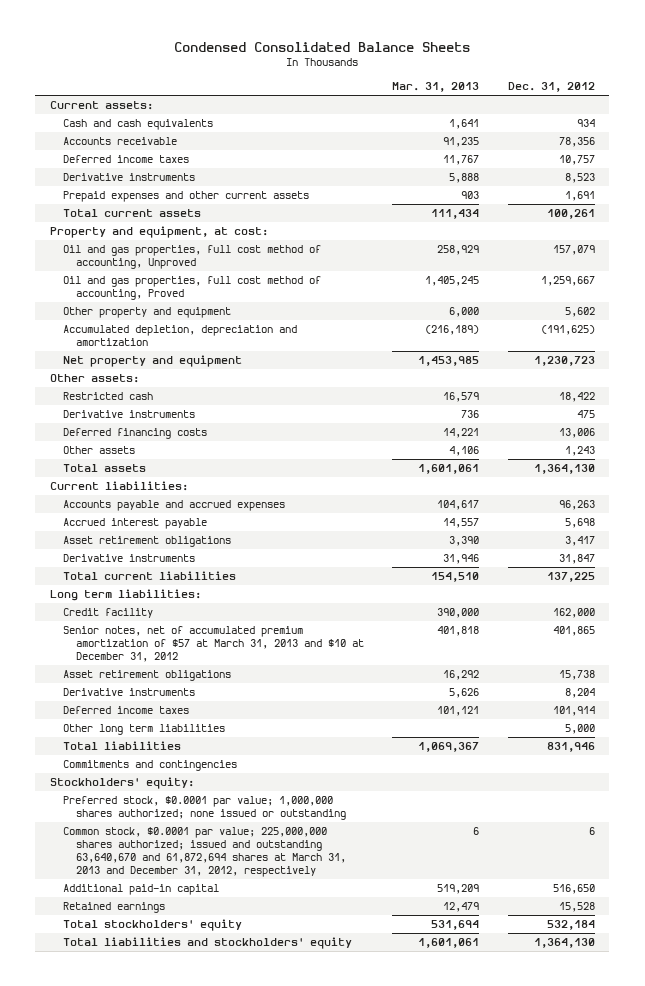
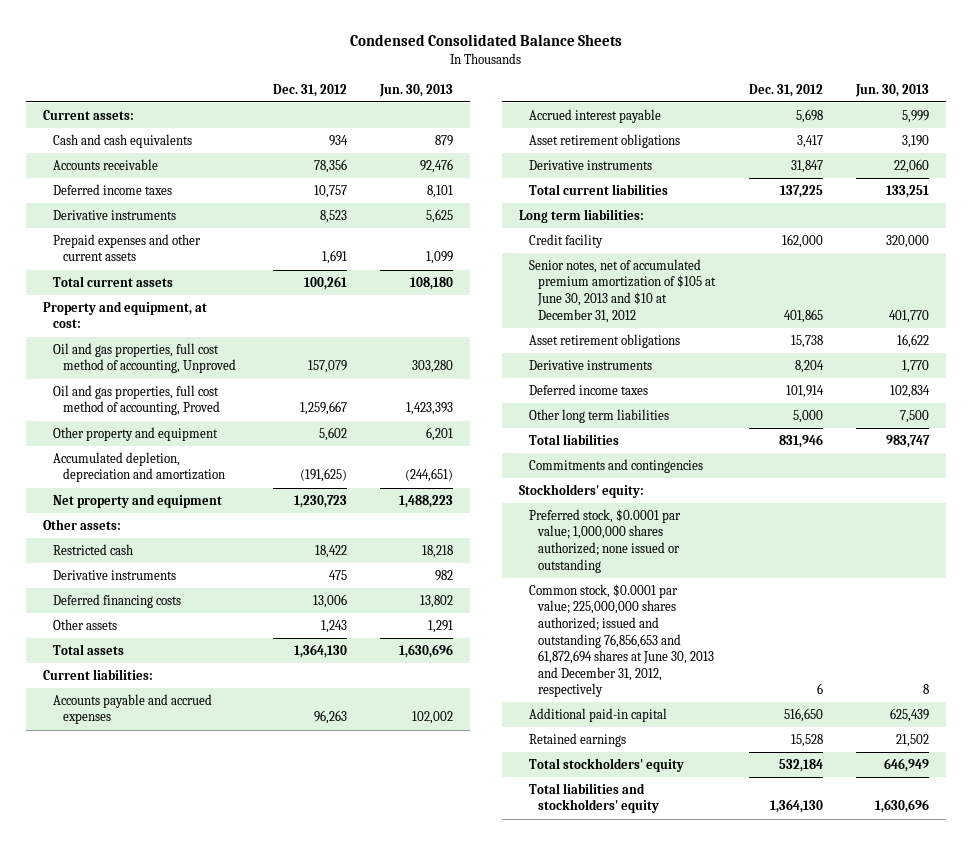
[392,82,480,93] Mar. 31, 2013 -> none
none -> [379,83,454,97] Jun. 30, 2013
[62,626,364,662] Senior notes, net of accumulated premium amortization of $57 at March 31, 2013 and $10 at December 31, 2012 -> [528,258,717,323] Senior notes, net of accumulated premium amortization of $105 at June 30, 2013 and $10 at December 31, 2012
[62,827,346,877] Common stock, $0.0001 par value; 225,000,000 shares authorized; issued and outstanding 63,640,670 and 61,872,694 shares at March 31, 2013 and December 31, 2012, respectively -> [528,583,715,698] Common stock, $0.0001 par value; 225,000,000 shares authorized; issued and outstanding 76,856,653 and 61,872,694 shares at June 30, 2013 and December 31, 2012, respectively

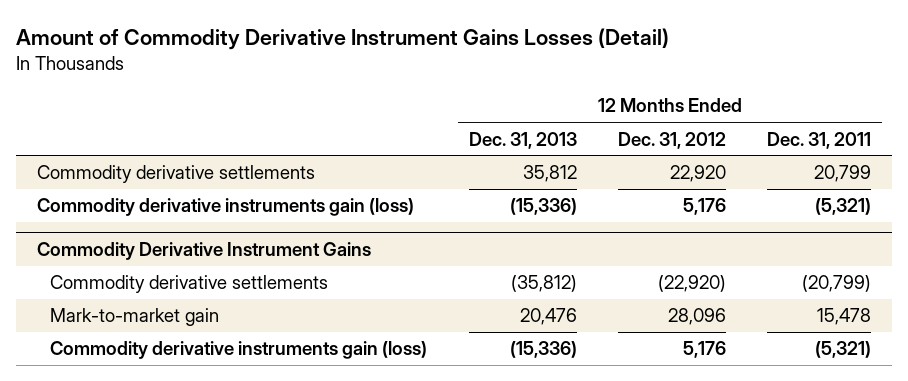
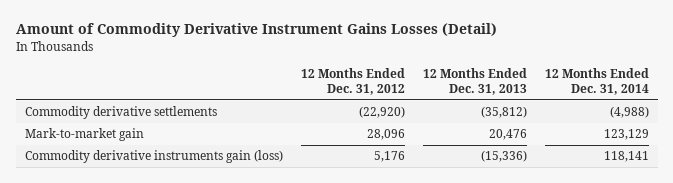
[767,131,872,149] Dec. 31, 2011 -> none
none -> [544,68,649,95] 12 Months Ended Dec. 31, 2014
[36,165,315,184] Commodity derivative settlements -> none
[36,198,414,217] Commodity derivative instruments gain (loss) -> none
[36,242,371,261] Commodity Derivative Instrument Gains -> none

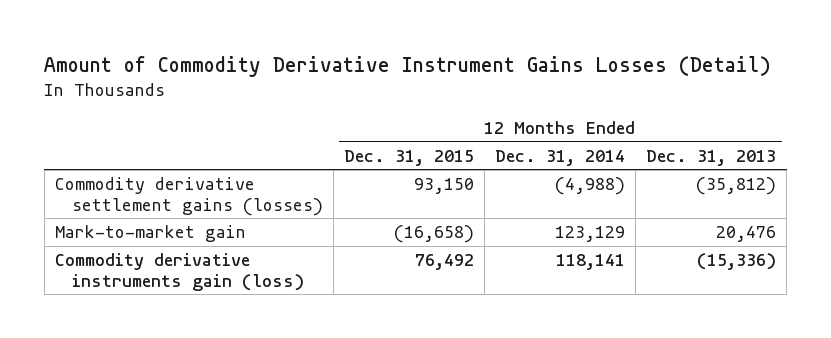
[300,68,405,95] 12 Months Ended Dec. 31, 2012 -> none
none -> [344,149,475,166] Dec. 31, 2015
[24,106,217,120] Commodity derivative settlements -> [54,177,323,216] Commodity derivative settlement gains (losses)

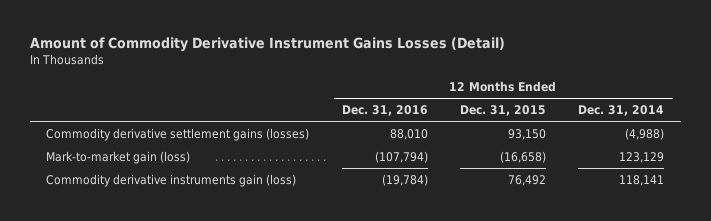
[646,149,777,166] Dec. 31, 2013 -> none
none -> [341,104,428,116] Dec. 31, 2016
[54,225,246,243] Mark-to-market gain -> [46,150,191,164] Mark-to-market gain (loss)

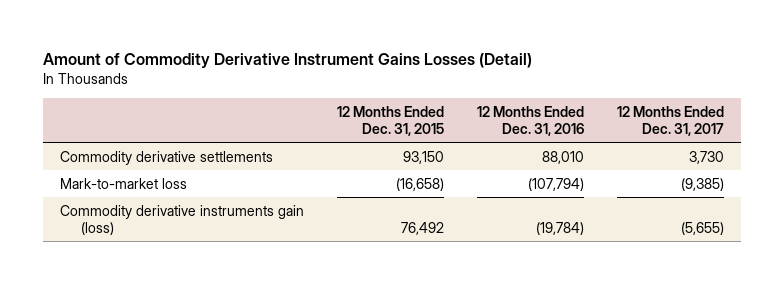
[578,104,665,116] Dec. 31, 2014 -> none
none -> [617,105,725,136] 12 Months Ended Dec. 31, 2017
[46,127,310,141] Commodity derivative settlement gains (losses) -> [59,150,273,165] Commodity derivative settlements
[46,150,191,164] Mark-to-market gain (loss) -> [59,177,187,189] Mark-to-market loss

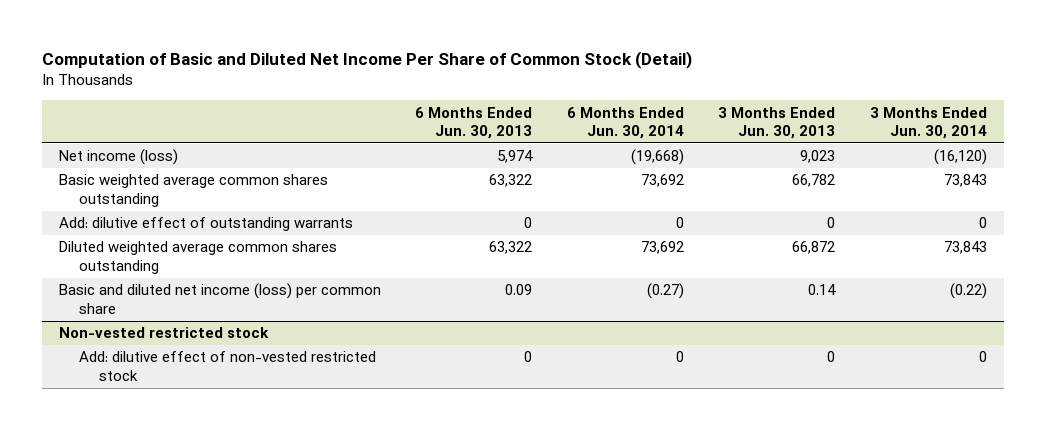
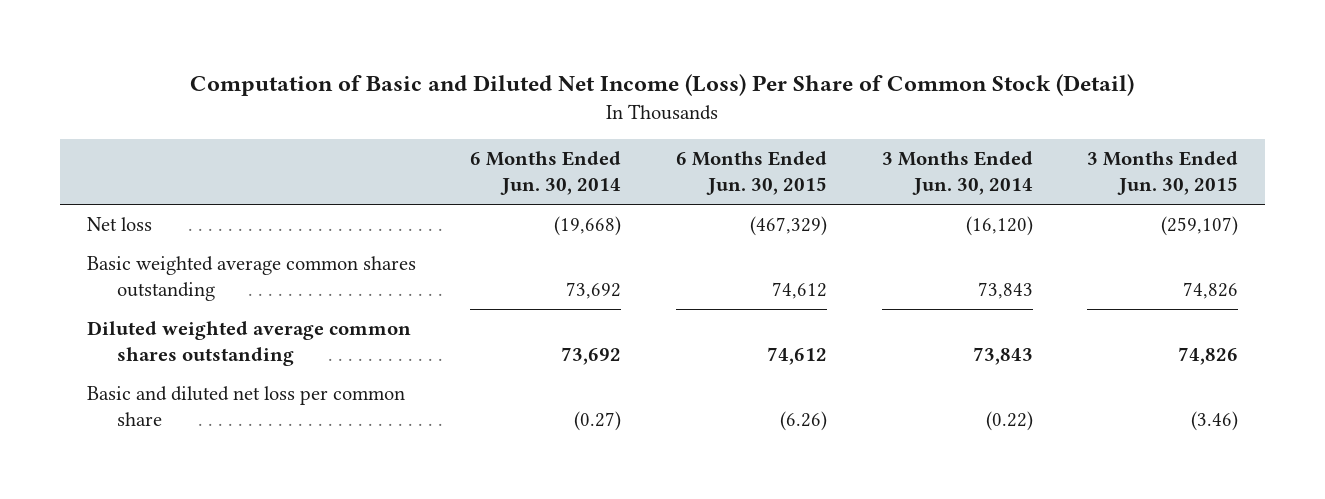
[41,50,692,69] Computation of Basic and Diluted Net Income Per Share of Common Stock (Detail) -> [190,74,1135,97] Computation of Basic and Diluted Net Income (Loss) Per Share of Common Stock (Detail)
[415,106,533,140] 6 Months Ended Jun. 30, 2013 -> none
[718,106,836,140] 3 Months Ended Jun. 30, 2013 -> none
none -> [675,151,827,196] 6 Months Ended Jun. 30, 2015
none -> [1087,151,1239,196] 3 Months Ended Jun. 30, 2015
[58,149,178,166] Net income (loss) -> [86,217,152,232] Net loss
[58,217,353,232] Add: dilutive effect of outstanding warrants -> none
[58,327,269,339] Non-vested restricted stock -> none
[78,351,376,381] Add: dilutive effect of non-vested restricted stock -> none
[58,283,381,314] Basic and diluted net income (loss) per common share -> [86,386,405,427] Basic and diluted net loss per common share

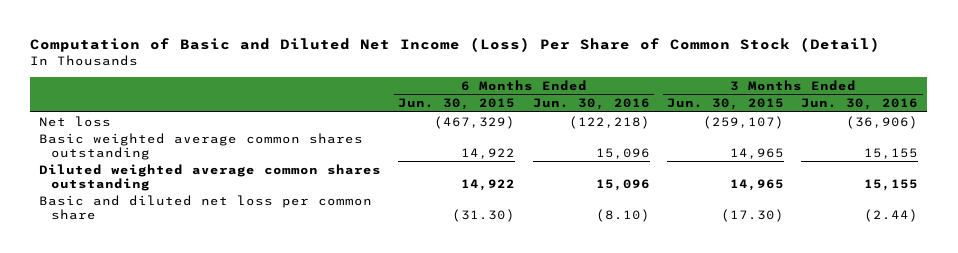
[470,151,622,196] 6 Months Ended Jun. 30, 2014 -> none
[881,151,1033,196] 3 Months Ended Jun. 30, 2014 -> none
none -> [532,98,650,111] Jun. 30, 2016
none -> [801,98,919,111] Jun. 30, 2016
[771,282,827,300] 74,612 -> [461,147,516,159] 14,922
[1183,282,1239,300] 74,826 -> [730,147,785,159] 14,965
[766,347,827,366] 74,612 -> [461,178,516,191] 14,922
[1178,347,1239,366] 74,826 -> [730,178,785,191] 14,965
[779,411,827,432] (6.26) -> [452,208,516,222] (31.30)
[1191,411,1239,432] (3.46) -> [721,208,785,222] (17.30)

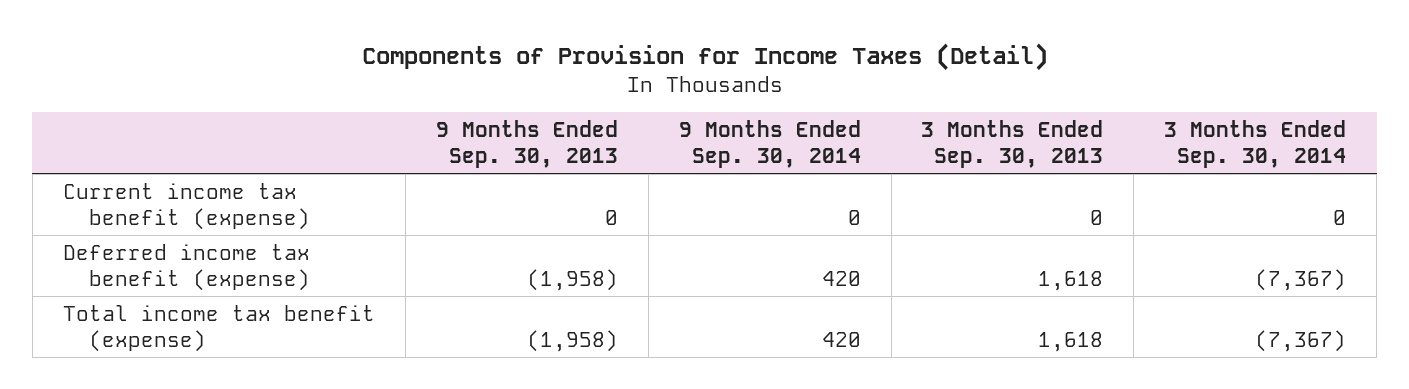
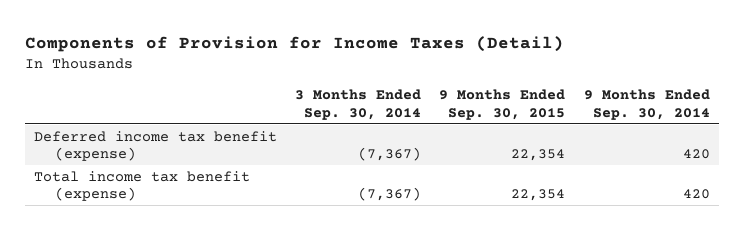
[435,119,618,169] 9 Months Ended Sep. 30, 2013 -> none
[921,119,1104,169] 3 Months Ended Sep. 30, 2013 -> none
none -> [439,89,566,120] 9 Months Ended Sep. 30, 2015
[62,182,310,231] Current income tax benefit (expense) -> none

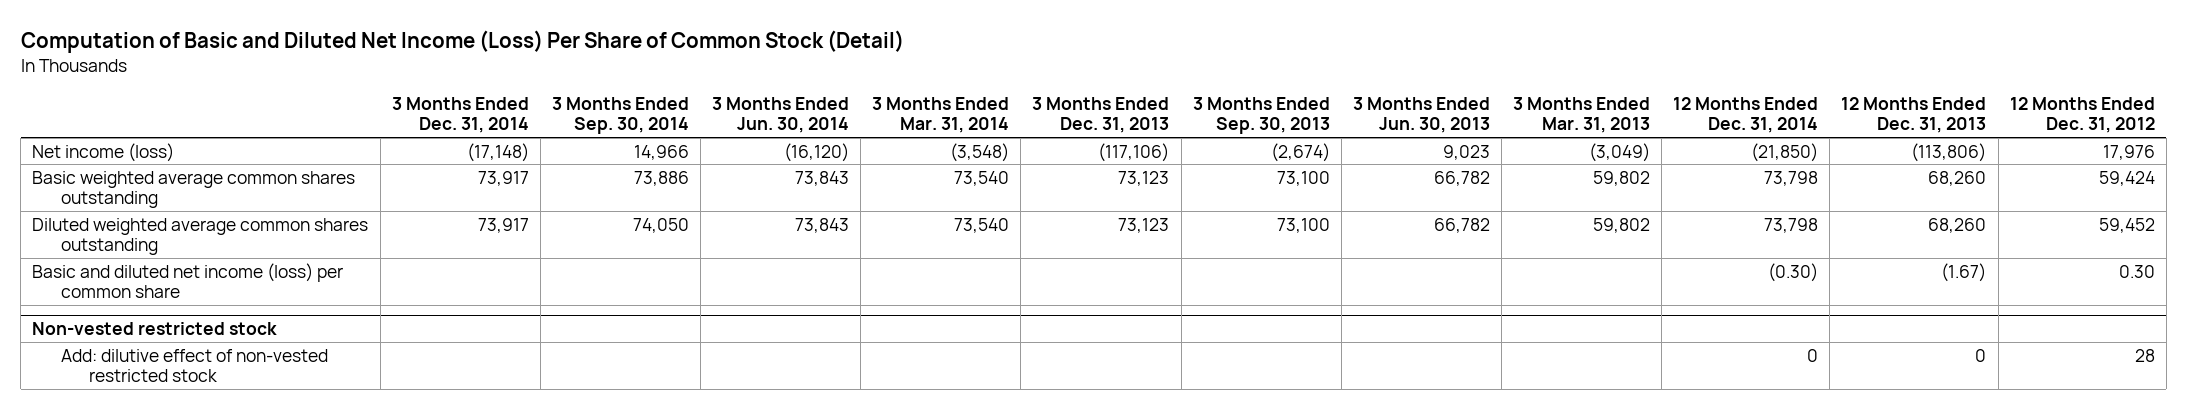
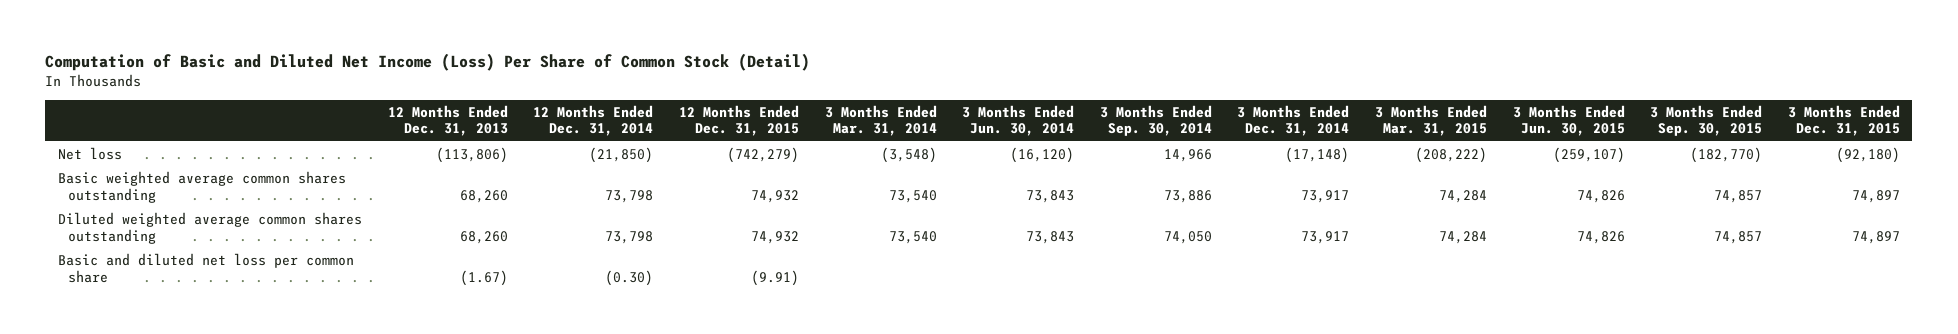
[1032,96,1170,134] 3 Months Ended Dec. 31, 2013 -> none
[1192,96,1330,135] 3 Months Ended Sep. 30, 2013 -> none
[1352,96,1490,134] 3 Months Ended Jun. 30, 2013 -> none
[1513,96,1651,134] 3 Months Ended Mar. 31, 2013 -> none
[2009,96,2155,134] 12 Months Ended Dec. 31, 2012 -> none
none -> [678,104,799,137] 12 Months Ended Dec. 31, 2015
none -> [1374,104,1487,137] 3 Months Ended Mar. 31, 2015
none -> [1512,104,1625,137] 3 Months Ended Jun. 30, 2015
none -> [1650,104,1763,137] 3 Months Ended Sep. 30, 2015
none -> [1787,104,1900,137] 3 Months Ended Dec. 31, 2015
[32,142,175,162] Net income (loss) -> [58,146,123,160] Net loss
[32,321,278,335] Non-vested restricted stock -> none
[60,348,328,383] Add: dilutive effect of non-vested restricted stock -> none
[32,262,344,299] Basic and diluted net income (loss) per common share -> [58,252,355,283] Basic and diluted net loss per common share

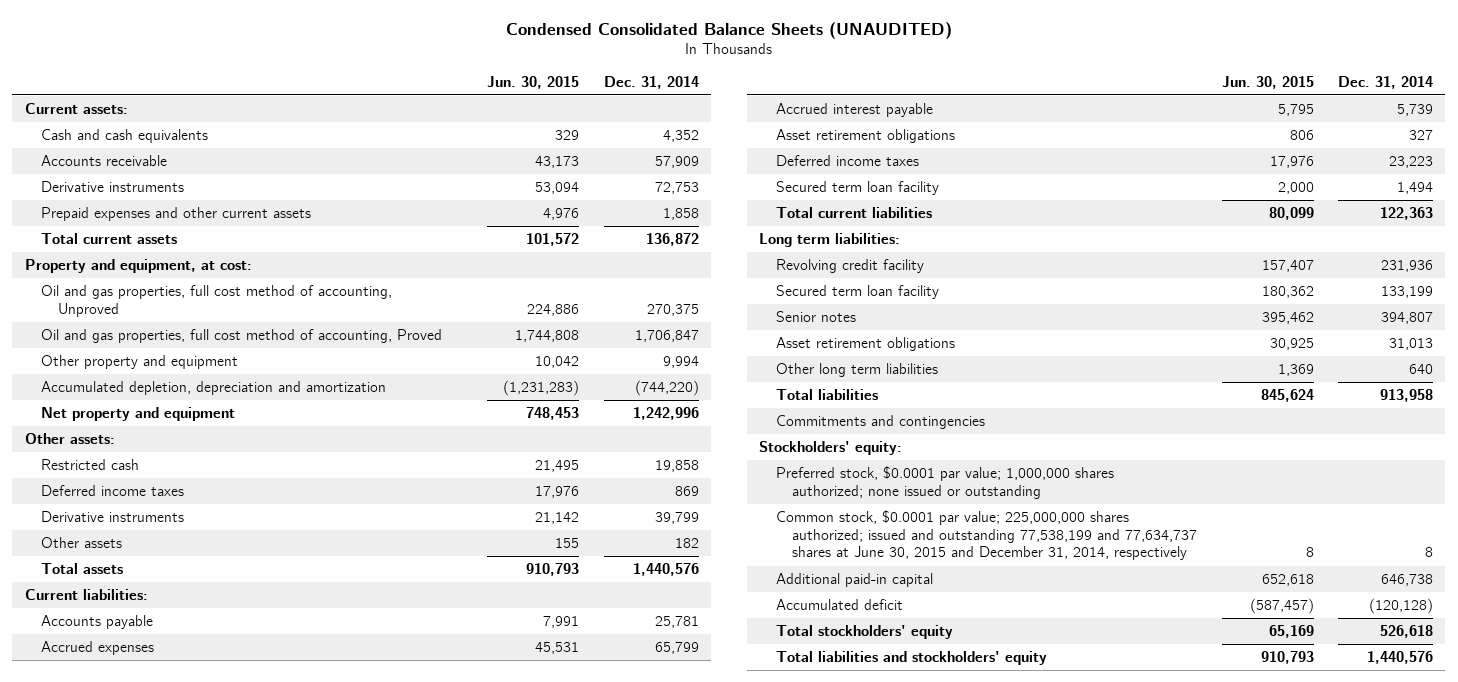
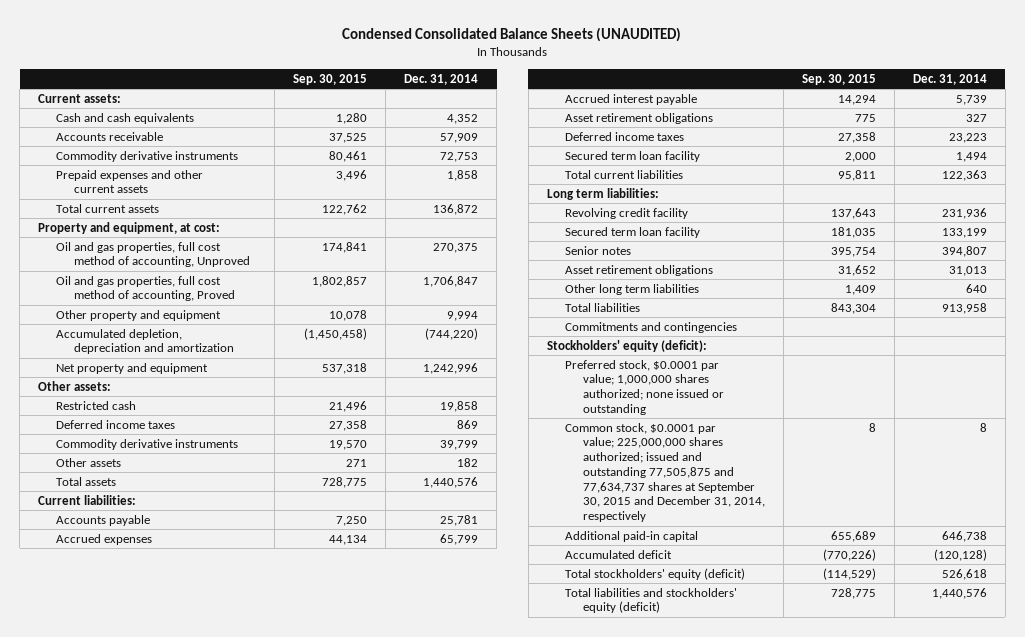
[487,75,580,89] Jun. 30, 2015 -> none
none -> [293,73,368,85] Sep. 30, 2015
[41,181,185,193] Derivative instruments -> [56,150,239,162] Commodity derivative instruments
[41,511,185,523] Derivative instruments -> [56,438,239,450] Commodity derivative instruments
[758,441,902,456] Stockholders' equity: -> [546,339,707,352] Stockholders' equity (deficit):
[775,510,1198,561] Common stock, $0.0001 par value; 225,000,000 shares authorized; issued and outstanding 77,538,199 and 77,634,737 shares at June 30, 2015 and December 31, 2014, respectively -> [564,422,765,523] Common stock, $0.0001 par value; 225,000,000 shares authorized; issued and outstanding 77,505,875 and 77,634,737 shares at September 30, 2015 and December 31, 2014, respectively
[775,625,953,640] Total stockholders' equity -> [564,567,745,580] Total stockholders' equity (deficit)
[775,651,1047,666] Total liabilities and stockholders' equity -> [564,587,737,614] Total liabilities and stockholders' equity (deficit)

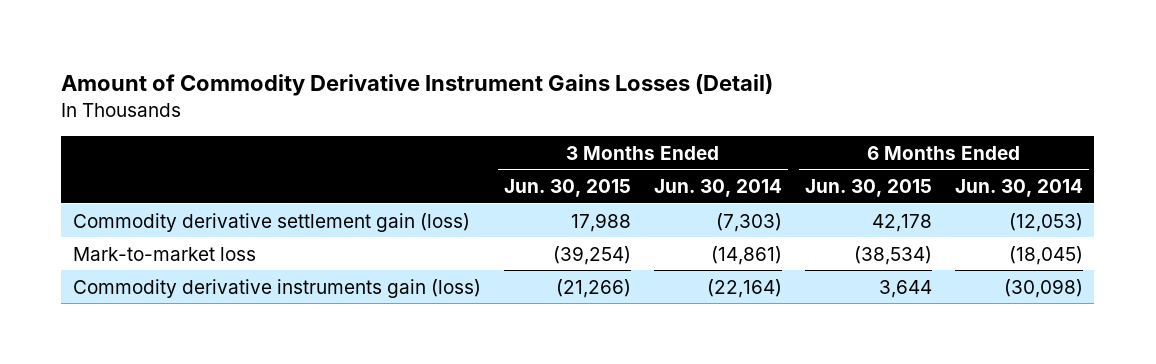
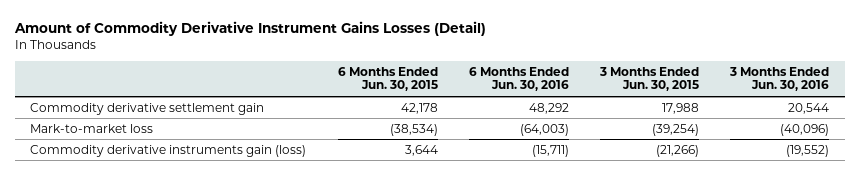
[653,179,782,198] Jun. 30, 2014 -> none
[954,179,1083,198] Jun. 30, 2014 -> none
none -> [468,66,569,92] 6 Months Ended Jun. 30, 2016
none -> [729,66,830,92] 3 Months Ended Jun. 30, 2016
[72,212,470,232] Commodity derivative settlement gain (loss) -> [30,102,265,115] Commodity derivative settlement gain

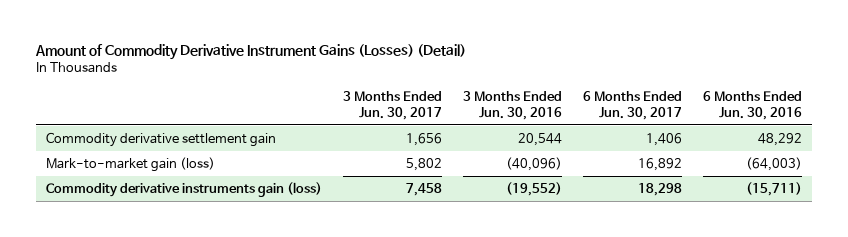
[13,21,486,37] Amount of Commodity Derivative Instrument Gains Losses (Detail) -> [34,44,466,61] Amount of Commodity Derivative Instrument Gains (Losses) (Detail)
[337,66,438,92] 6 Months Ended Jun. 30, 2015 -> none
[599,66,700,92] 3 Months Ended Jun. 30, 2015 -> none
none -> [343,91,443,120] 3 Months Ended Jun. 30, 2017
none -> [583,91,683,120] 6 Months Ended Jun. 30, 2017
[30,123,154,133] Mark-to-market loss -> [46,156,216,172] Mark-to-market gain (loss)

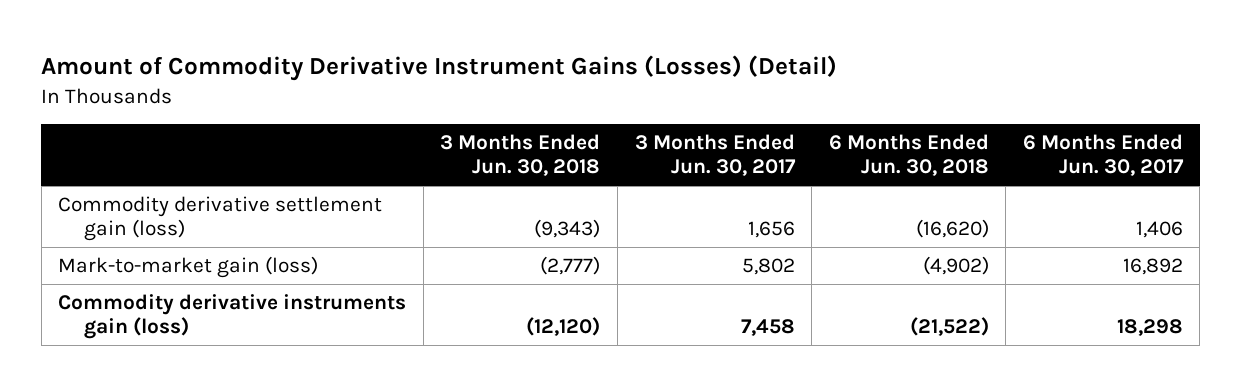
[463,91,563,120] 3 Months Ended Jun. 30, 2016 -> none
[703,91,803,120] 6 Months Ended Jun. 30, 2016 -> none
none -> [440,133,601,177] 3 Months Ended Jun. 30, 2018
none -> [828,133,989,177] 6 Months Ended Jun. 30, 2018
[46,131,277,147] Commodity derivative settlement gain -> [58,196,383,242] Commodity derivative settlement gain (loss)

